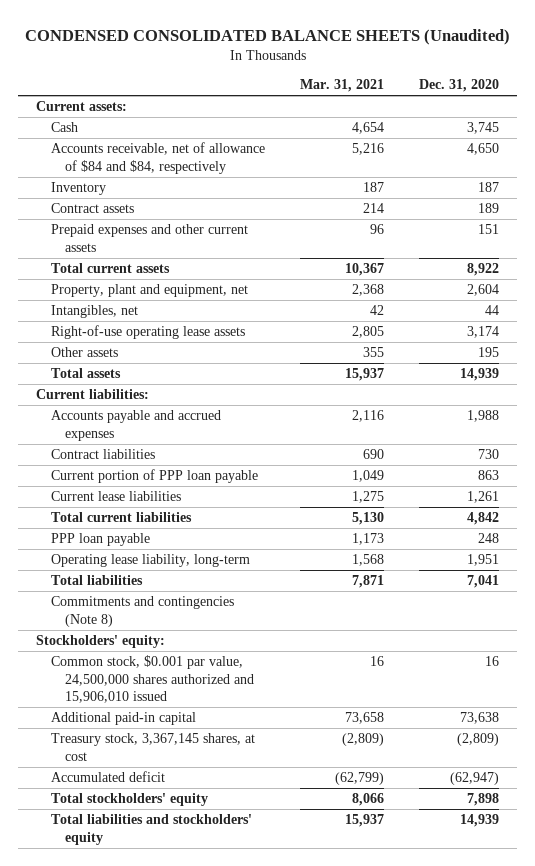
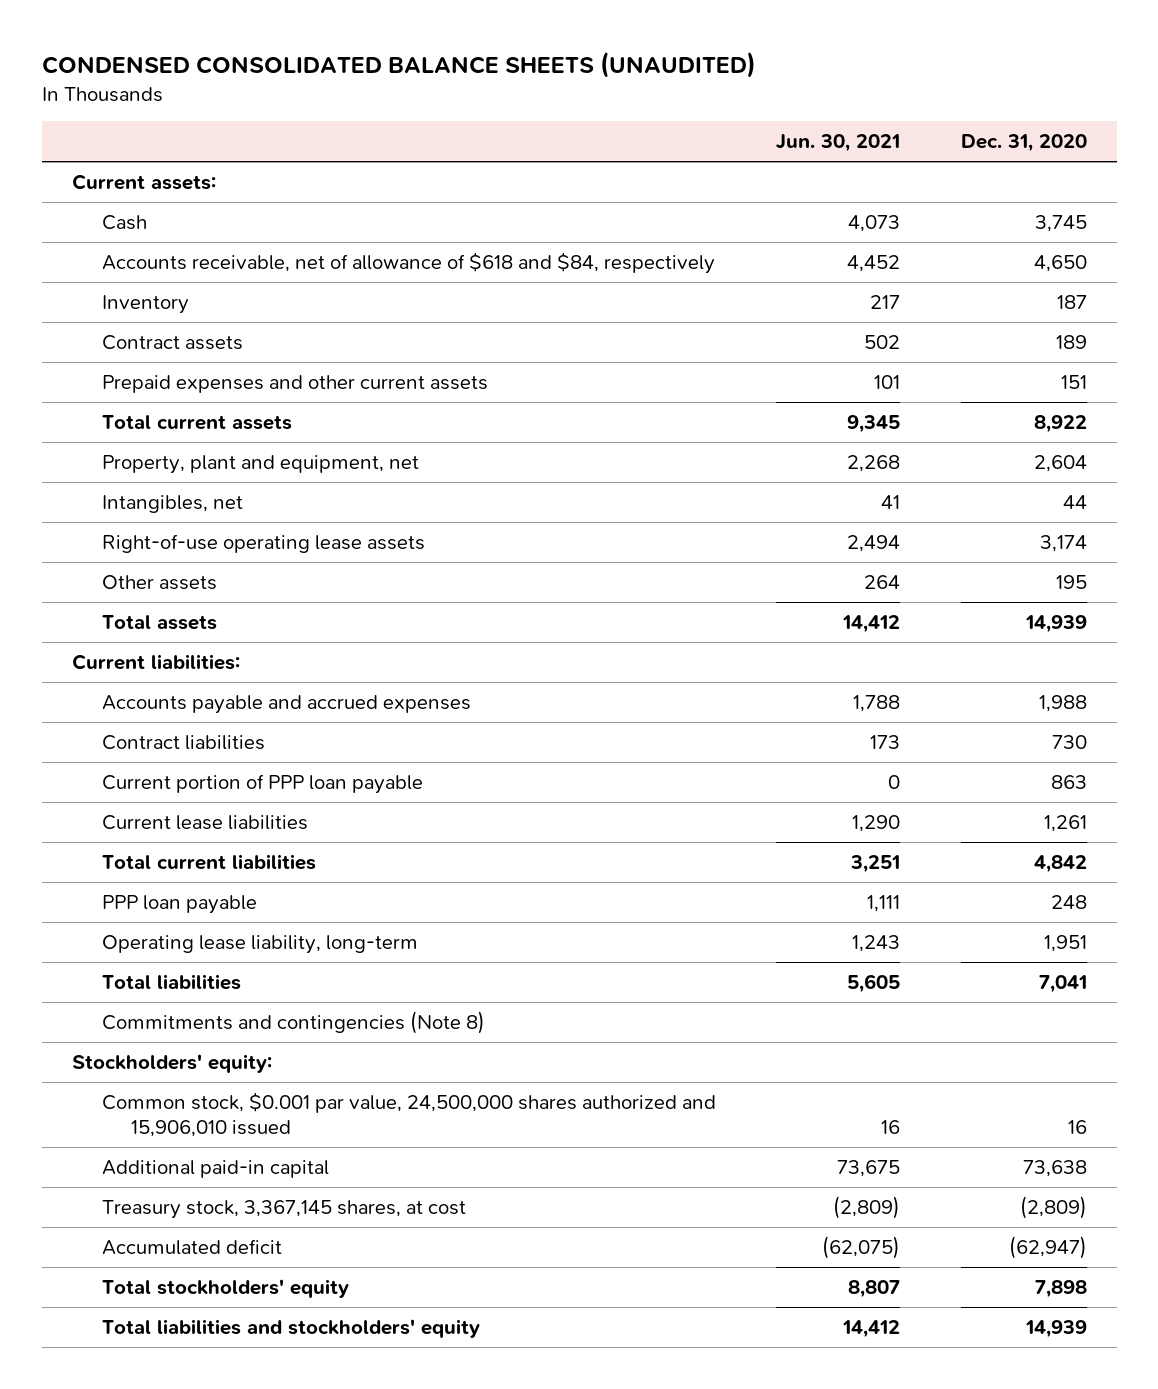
[24,28,510,45] CONDENSED CONSOLIDATED BALANCE SHEETS (Unaudited) -> [41,52,756,79] CONDENSED CONSOLIDATED BALANCE SHEETS (UNAUDITED)
[299,79,384,93] Mar. 31, 2021 -> none
none -> [776,134,901,153] Jun. 30, 2021
[50,142,265,174] Accounts receivable, net of allowance of $84 and $84, respectively -> [101,251,715,274] Accounts receivable, net of allowance of $618 and $84, respectively

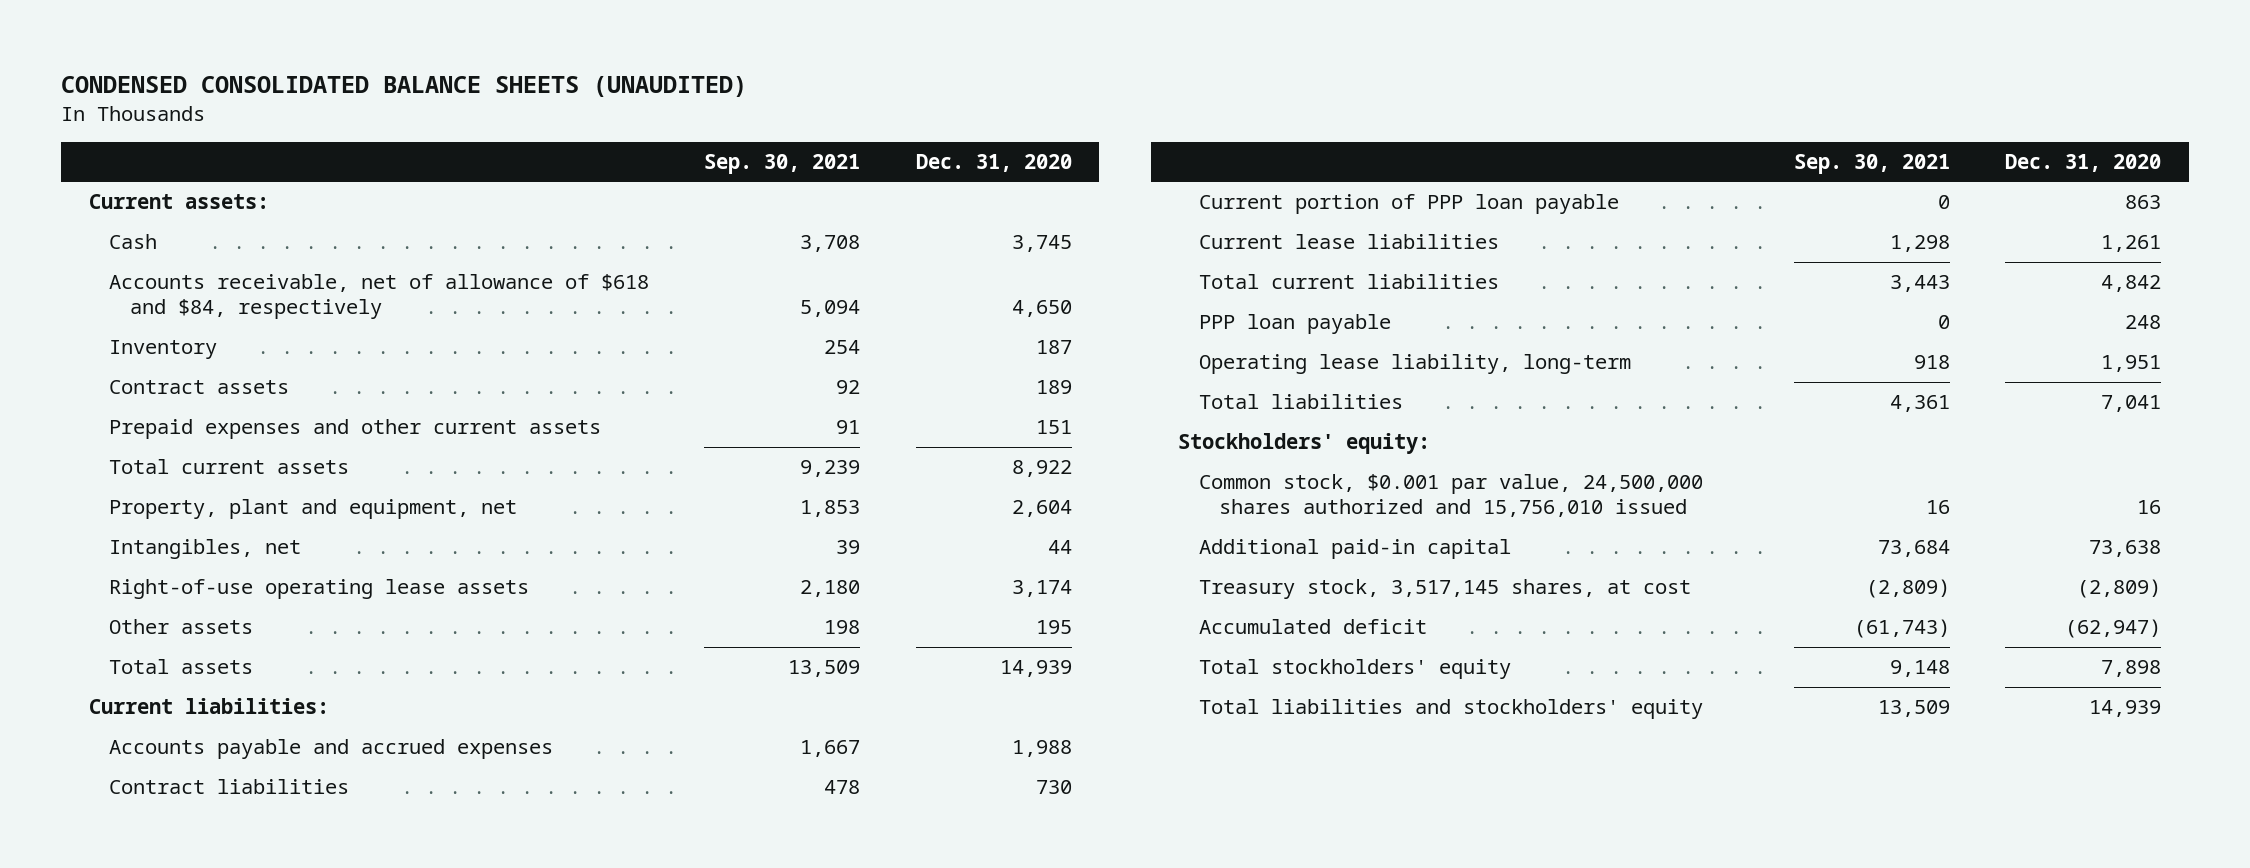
[776,134,901,153] Jun. 30, 2021 -> none
none -> [704,153,861,174] Sep. 30, 2021
[101,1010,485,1034] Commitments and contingencies (Note 8) -> none
[101,1091,716,1138] Common stock, $0.001 par value, 24,500,000 shares authorized and 15,906,010 issued -> [1198,474,1703,518] Common stock, $0.001 par value, 24,500,000 shares authorized and 15,756,010 issued
[101,1199,466,1219] Treasury stock, 3,367,145 shares, at cost -> [1198,579,1691,600] Treasury stock, 3,517,145 shares, at cost

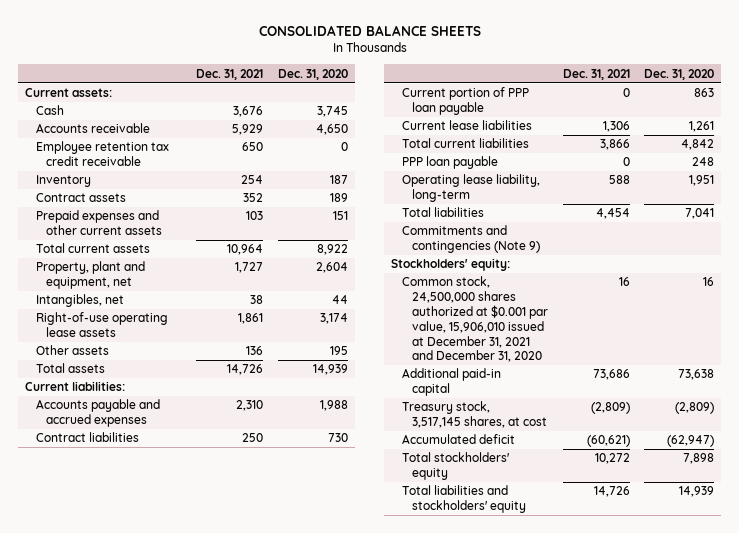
[61,76,748,98] CONDENSED CONSOLIDATED BALANCE SHEETS (UNAUDITED) -> [258,25,481,37] CONSOLIDATED BALANCE SHEETS
[704,153,861,174] Sep. 30, 2021 -> none
none -> [196,68,264,80] Dec. 31, 2021
[109,274,650,320] Accounts receivable, net of allowance of $618 and $84, respectively -> [35,123,150,134] Accounts receivable
none -> [35,141,169,167] Employee retention tax credit receivable
none -> [401,225,541,254] Commitments and contingencies (Note 9)
[1198,474,1703,518] Common stock, $0.001 par value, 24,500,000 shares authorized and 15,756,010 issued -> [401,276,549,363] Common stock, 24,500,000 shares authorized at $0.001 par value, 15,906,010 issued at December 31, 2021 and December 31, 2020

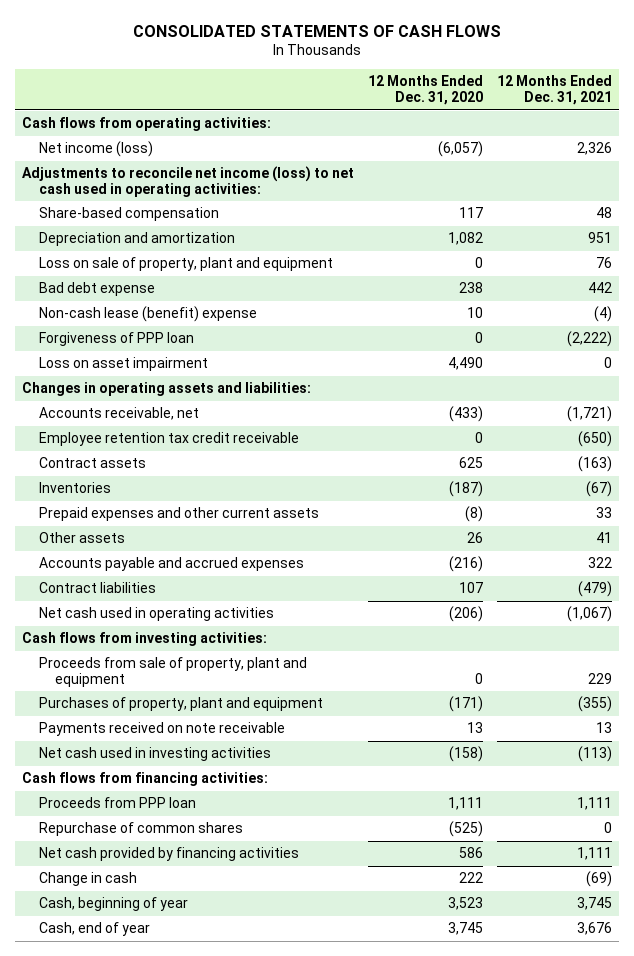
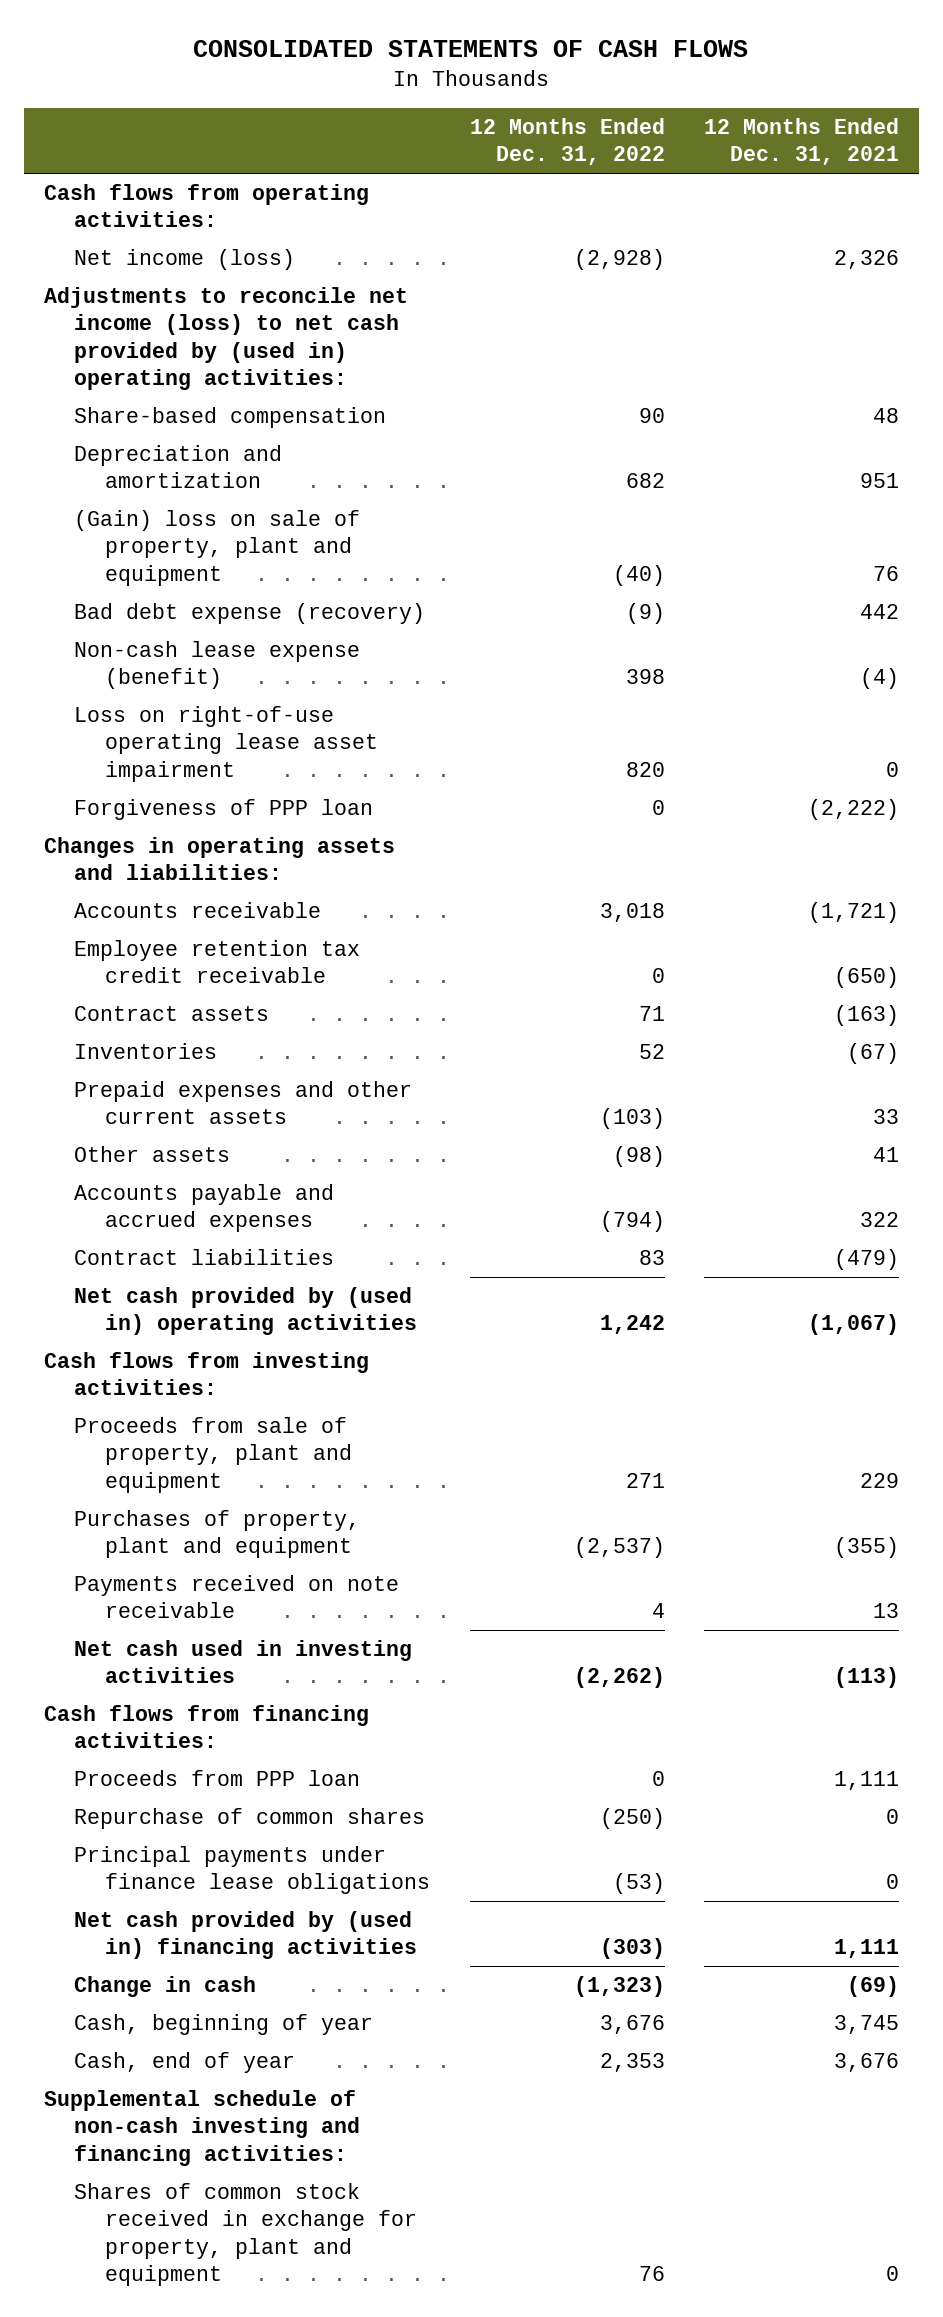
[368,75,484,106] 12 Months Ended Dec. 31, 2020 -> none
none -> [469,118,665,166] 12 Months Ended Dec. 31, 2022
[22,166,355,198] Adjustments to reconcile net income (loss) to net cash used in operating activities: -> [43,287,408,390] Adjustments to reconcile net income (loss) to net cash provided by (used in) operating activities:
[38,257,333,272] Loss on sale of property, plant and equipment -> [74,510,361,586] (Gain) loss on sale of property, plant and equipment
[38,282,155,297] Bad debt expense -> [74,603,426,625] Bad debt expense (recovery)
[38,306,257,323] Non-cash lease (benefit) expense -> [74,641,361,690] Non-cash lease expense (benefit)
none -> [74,706,379,782] Loss on right-of-use operating lease asset impairment
[38,357,208,372] Loss on asset impairment -> none
[38,407,199,421] Accounts receivable, net -> [74,902,322,919] Accounts receivable
[38,607,274,622] Net cash used in operating activities -> [74,1287,418,1336] Net cash provided by (used in) operating activities
none -> [74,1846,431,1895] Principal payments under finance lease obligations
[38,847,299,862] Net cash provided by financing activities -> [74,1911,418,1960] Net cash provided by (used in) financing activities
none -> [43,2090,361,2166] Supplemental schedule of non-cash investing and financing activities:
none -> [74,2183,418,2286] Shares of common stock received in exchange for property, plant and equipment

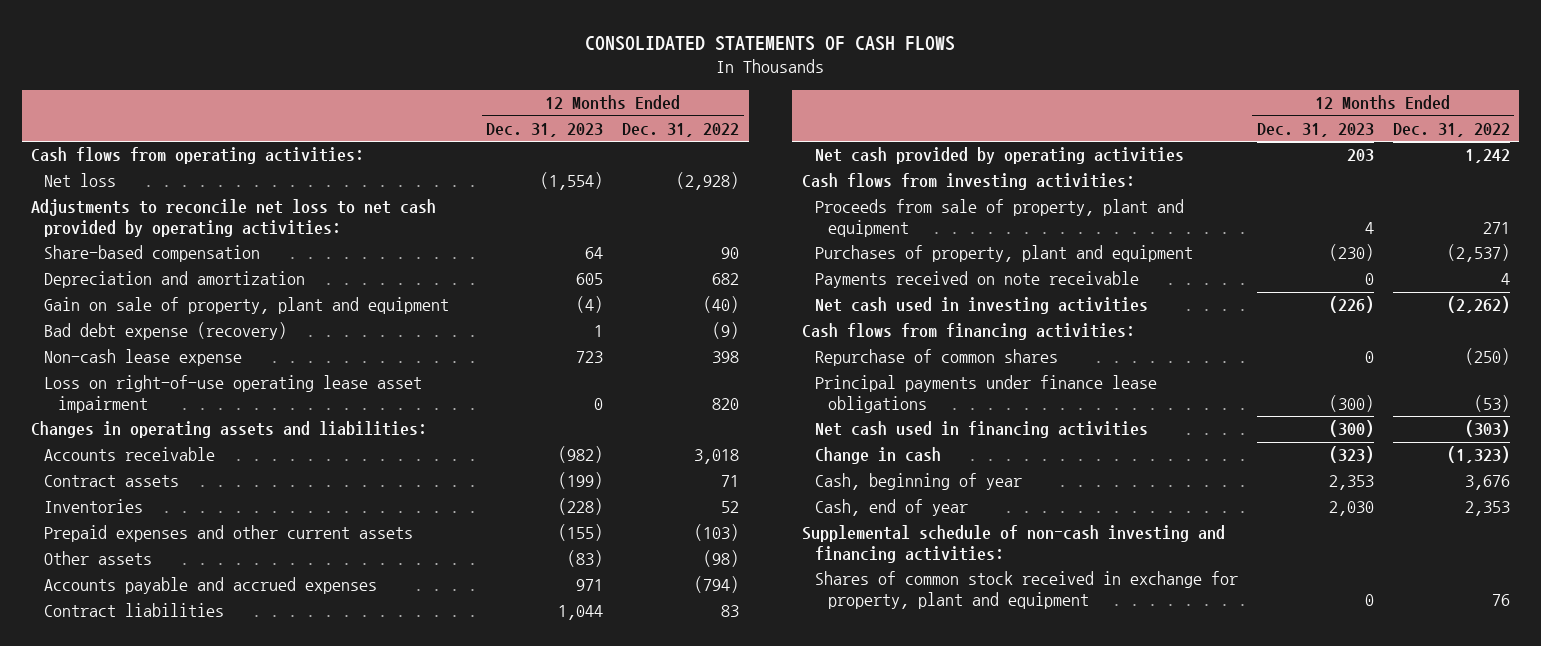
[704,118,900,166] 12 Months Ended Dec. 31, 2021 -> none
none -> [486,122,604,137] Dec. 31, 2023
[74,249,296,271] Net income (loss) -> [44,173,117,188] Net loss
[43,287,408,390] Adjustments to reconcile net income (loss) to net cash provided by (used in) operating activities: -> [31,199,437,237] Adjustments to reconcile net loss to net cash provided by operating activities:
[74,510,361,586] (Gain) loss on sale of property, plant and equipment -> [44,297,450,315] Gain on sale of property, plant and equipment
[74,641,361,690] Non-cash lease expense (benefit) -> [44,349,243,367] Non-cash lease expense
[74,799,374,821] Forgiveness of PPP loan -> none
[74,940,361,984] Employee retention tax credit receivable -> none
[74,1287,418,1336] Net cash provided by (used in) operating activities -> [814,147,1184,165] Net cash provided by operating activities
[74,1770,361,1787] Proceeds from PPP loan -> none
[74,1911,418,1960] Net cash provided by (used in) financing activities -> [814,421,1148,439] Net cash used in financing activities

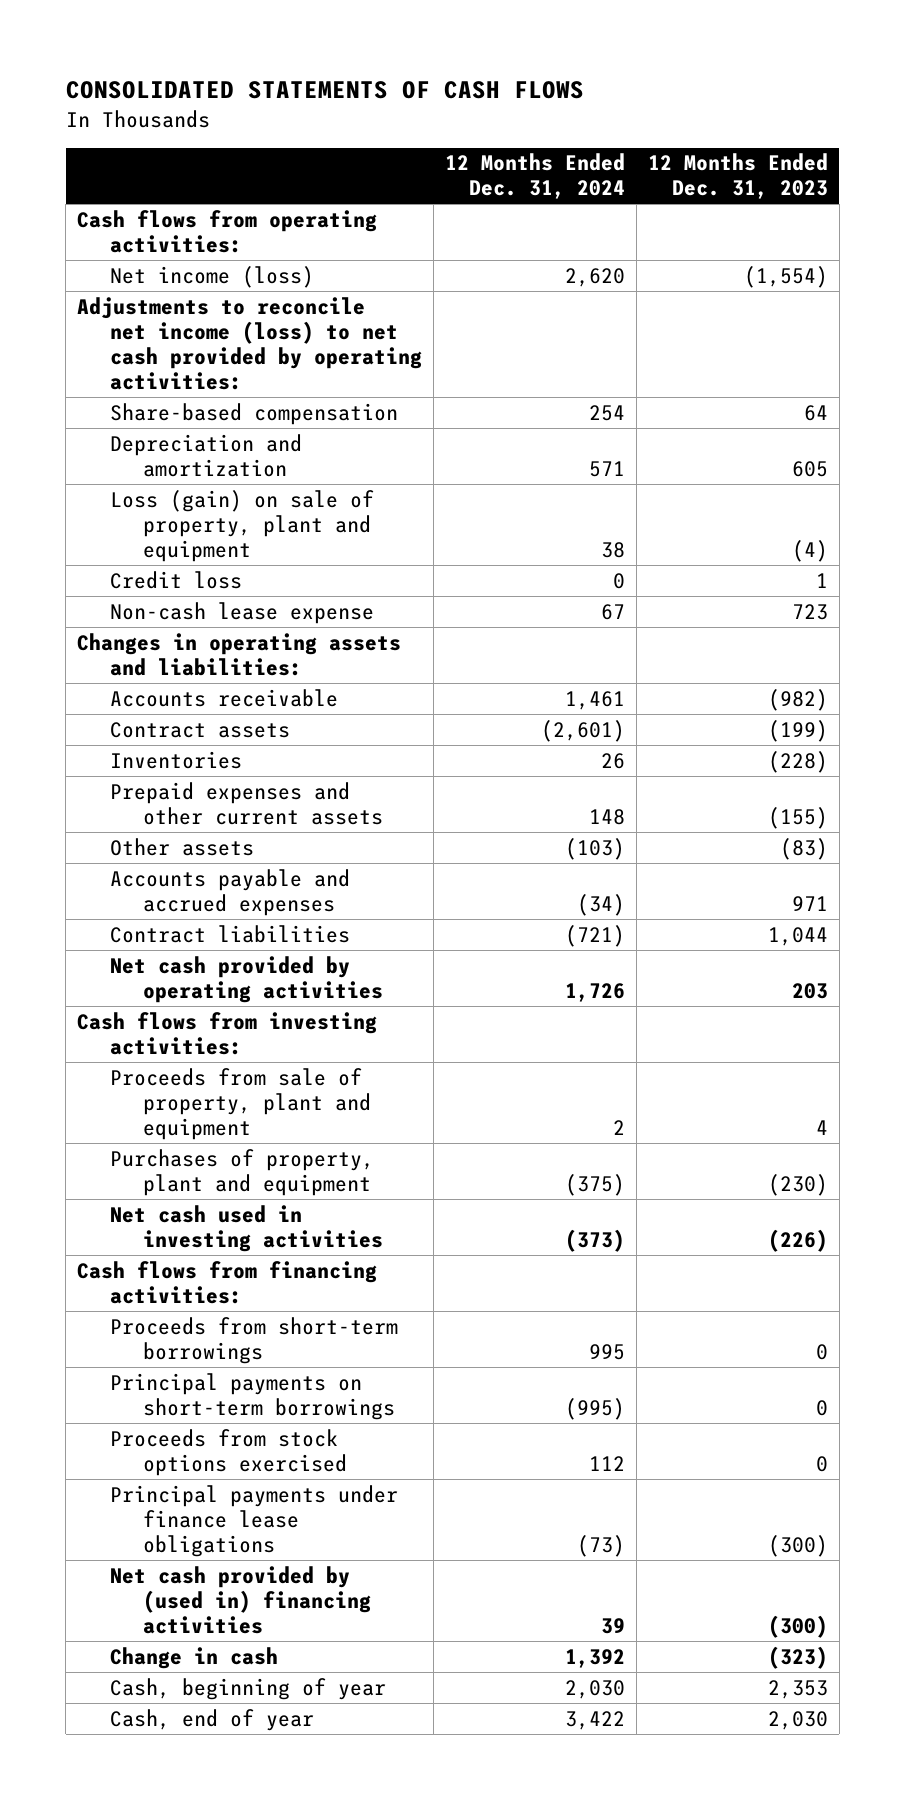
[622,122,740,137] Dec. 31, 2022 -> none
none -> [444,153,625,200] 12 Months Ended Dec. 31, 2024
[44,173,117,188] Net loss -> [109,265,314,288] Net income (loss)
[31,199,437,237] Adjustments to reconcile net loss to net cash provided by operating activities: -> [77,296,422,390] Adjustments to reconcile net income (loss) to net cash provided by operating activities:
[44,297,450,315] Gain on sale of property, plant and equipment -> [109,489,374,562] Loss (gain) on sale of property, plant and equipment
[44,322,288,341] Bad debt expense (recovery) -> [109,570,242,589] Credit loss
[44,375,423,413] Loss on right-of-use operating lease asset impairment -> none
[814,271,1139,289] Payments received on note receivable -> none
[814,349,1058,367] Repurchase of common shares -> none
none -> [109,1316,398,1364] Proceeds from short-term borrowings
none -> [109,1372,395,1420] Principal payments on short-term borrowings
none -> [109,1428,347,1476] Proceeds from stock options exercised
[814,421,1148,439] Net cash used in financing activities -> [109,1565,371,1634] Net cash provided by (used in) financing activities
[801,525,1225,563] Supplemental schedule of non-cash investing and financing activities: -> none
[814,571,1238,609] Shares of common stock received in exchange for property, plant and equipment -> none

